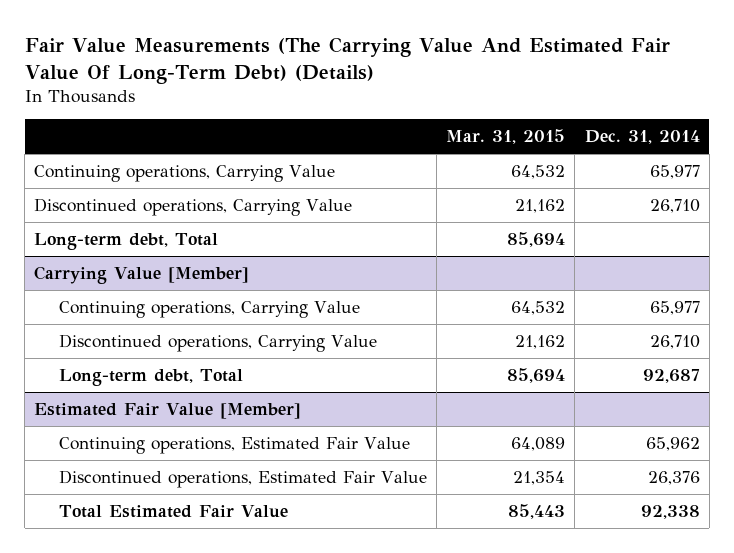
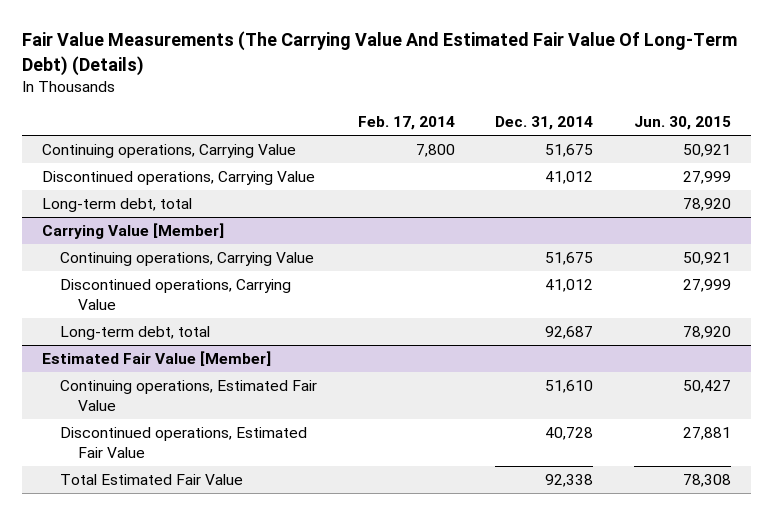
[446,129,566,145] Mar. 31, 2015 -> none
none -> [357,115,455,130] Feb. 17, 2014
none -> [633,115,731,130] Jun. 30, 2015
[649,165,700,180] 65,977 -> [545,144,594,158] 51,675
[649,199,700,214] 26,710 -> [545,171,594,185] 41,012
[34,233,219,251] Long-term debt, Total -> [42,198,193,213] Long-term debt, total
[649,301,700,316] 65,977 -> [545,252,594,266] 51,675
[649,335,700,350] 26,710 -> [545,279,594,293] 41,012
[59,369,244,387] Long-term debt, Total -> [60,326,211,341] Long-term debt, total
[645,437,700,452] 65,962 -> [545,380,594,394] 51,610
[647,471,700,486] 26,376 -> [545,427,594,441] 40,728

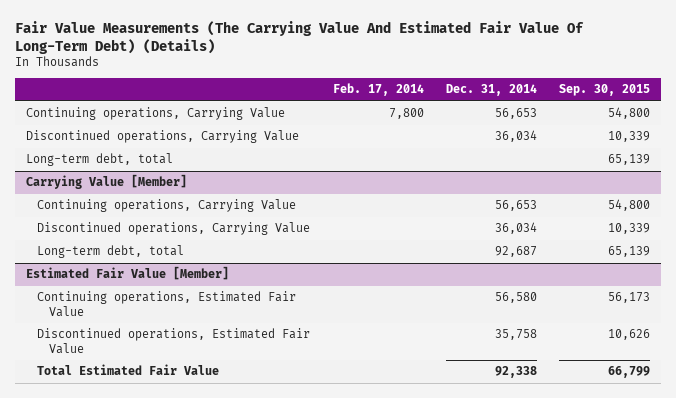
[633,115,731,130] Jun. 30, 2015 -> none
none -> [558,84,650,97] Sep. 30, 2015
[545,144,594,158] 51,675 -> [494,108,537,120] 56,653
[545,171,594,185] 41,012 -> [494,130,537,143] 36,034
[545,252,594,266] 51,675 -> [494,200,537,212] 56,653
[545,279,594,293] 41,012 -> [494,222,537,235] 36,034
[545,380,594,394] 51,610 -> [494,292,537,304] 56,580
[545,427,594,441] 40,728 -> [494,329,537,341] 35,758

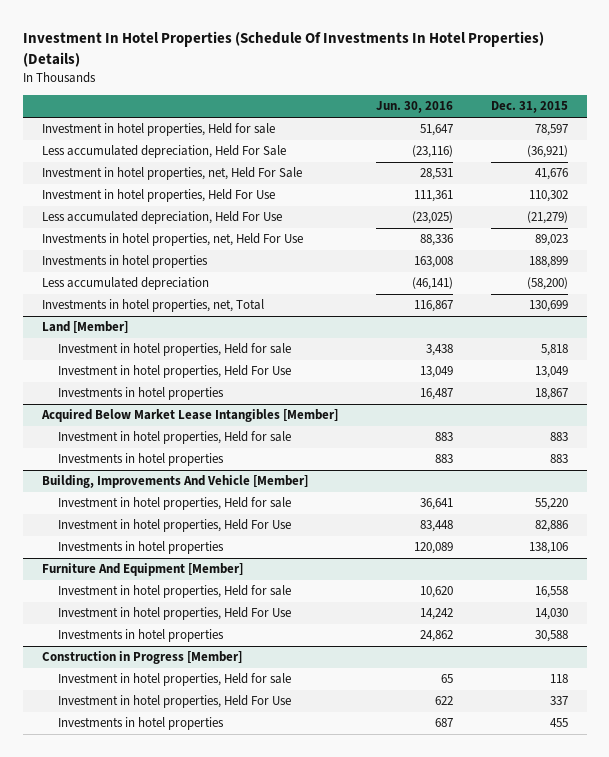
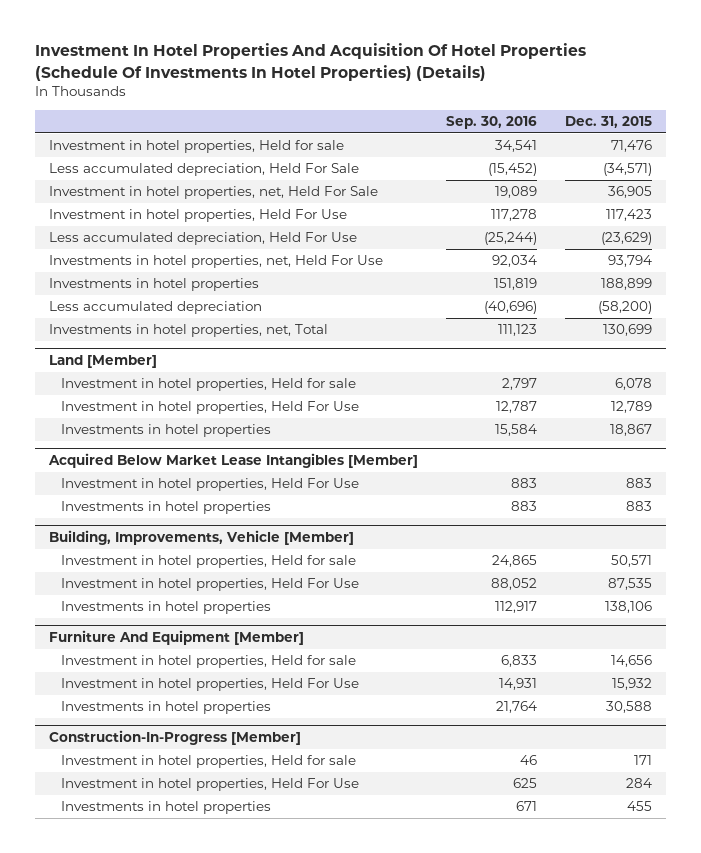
[22,31,544,67] Investment In Hotel Properties (Schedule Of Investments In Hotel Properties) (Details) -> [35,43,587,81] Investment In Hotel Properties And Acquisition Of Hotel Properties (Schedule Of Investments In Hotel Properties) (Details)
[375,101,453,114] Jun. 30, 2016 -> none
none -> [446,115,538,129] Sep. 30, 2016
[534,124,568,137] 78,597 -> [611,140,653,153] 71,476
[526,145,568,159] (36,921) -> [603,163,653,177] (34,571)
[534,168,568,181] 41,676 -> [608,186,653,199] 36,905
[528,190,568,203] 110,302 -> [606,209,653,222] 117,423
[526,211,568,225] (21,279) -> [601,232,653,246] (23,629)
[534,234,568,247] 89,023 -> [608,255,653,268] 93,794
[540,344,568,357] 5,818 -> [615,378,653,391] 6,078
[534,366,568,379] 13,049 -> [611,401,653,414] 12,789
[58,431,292,445] Investment in hotel properties, Held for sale -> [60,478,359,492] Investment in hotel properties, Held For Use
[41,475,308,489] Building, Improvements And Vehicle [Member] -> [49,530,355,546] Building, Improvements, Vehicle [Member]
[534,498,568,511] 55,220 -> [611,555,653,568] 50,571
[534,520,568,533] 82,886 -> [608,578,653,591] 87,535
[534,586,568,599] 16,558 -> [611,655,653,668] 14,656
[534,608,568,621] 14,030 -> [612,678,653,691] 15,932
[41,651,242,665] Construction in Progress [Member] -> [49,730,302,746] Construction-In-Progress [Member]
[549,674,568,684] 118 -> [634,755,653,766] 171
[549,696,568,706] 337 -> [626,778,653,789] 284

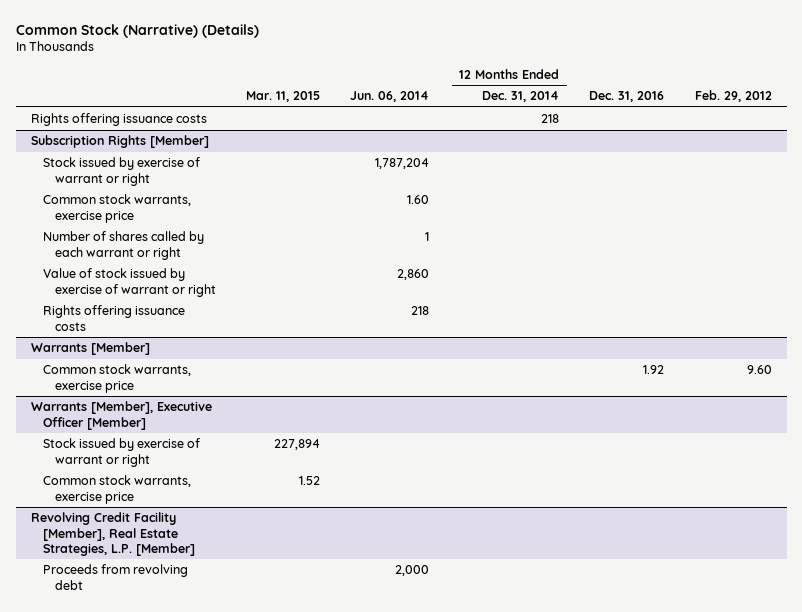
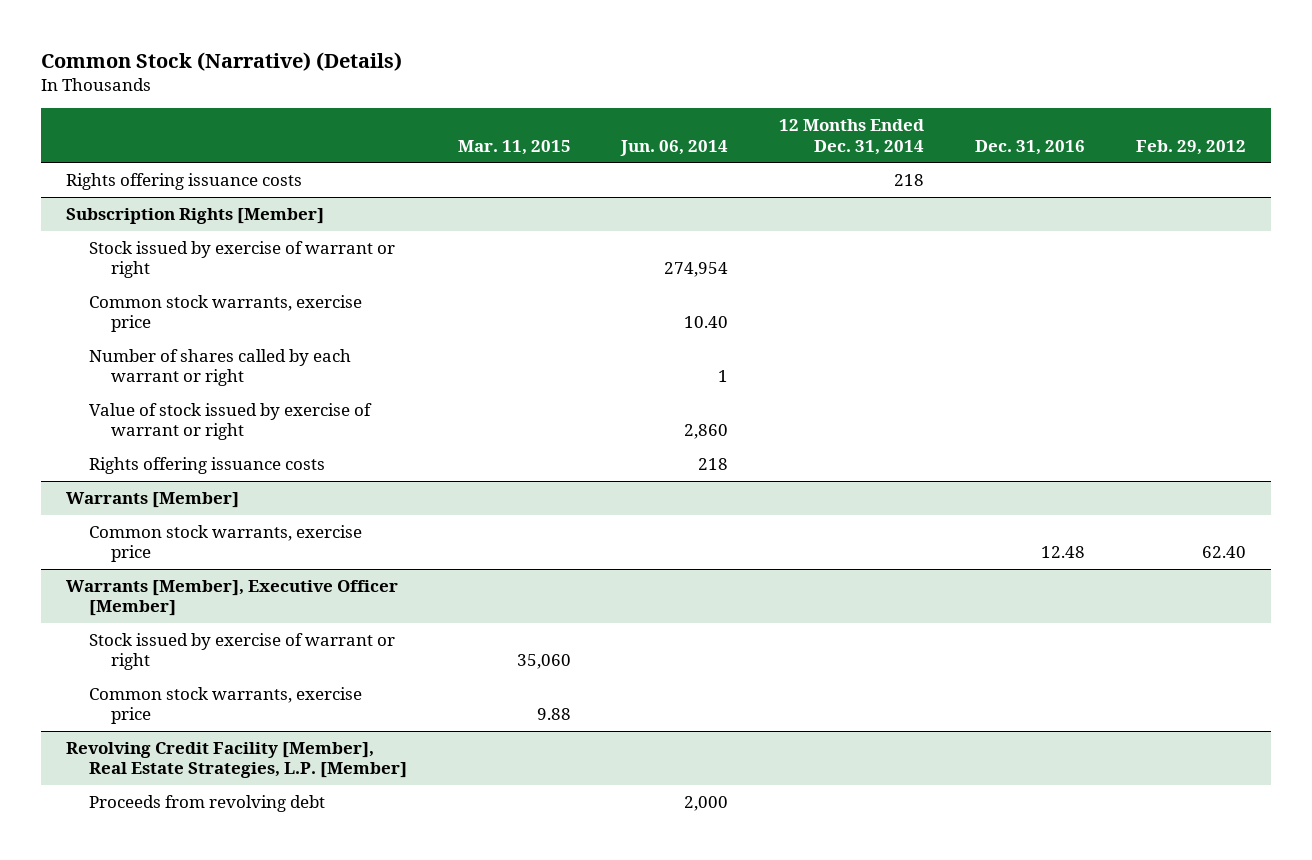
[375,158,430,170] 1,787,204 -> [664,262,729,278] 274,954
[407,195,430,205] 1.60 -> [684,316,729,329] 10.40
[643,365,665,375] 1.92 -> [1040,546,1085,559] 12.48
[746,365,772,375] 9.60 -> [1201,546,1246,559] 62.40
[273,439,320,451] 227,894 -> [516,654,571,670] 35,060
[298,476,320,486] 1.52 -> [536,708,571,721] 9.88

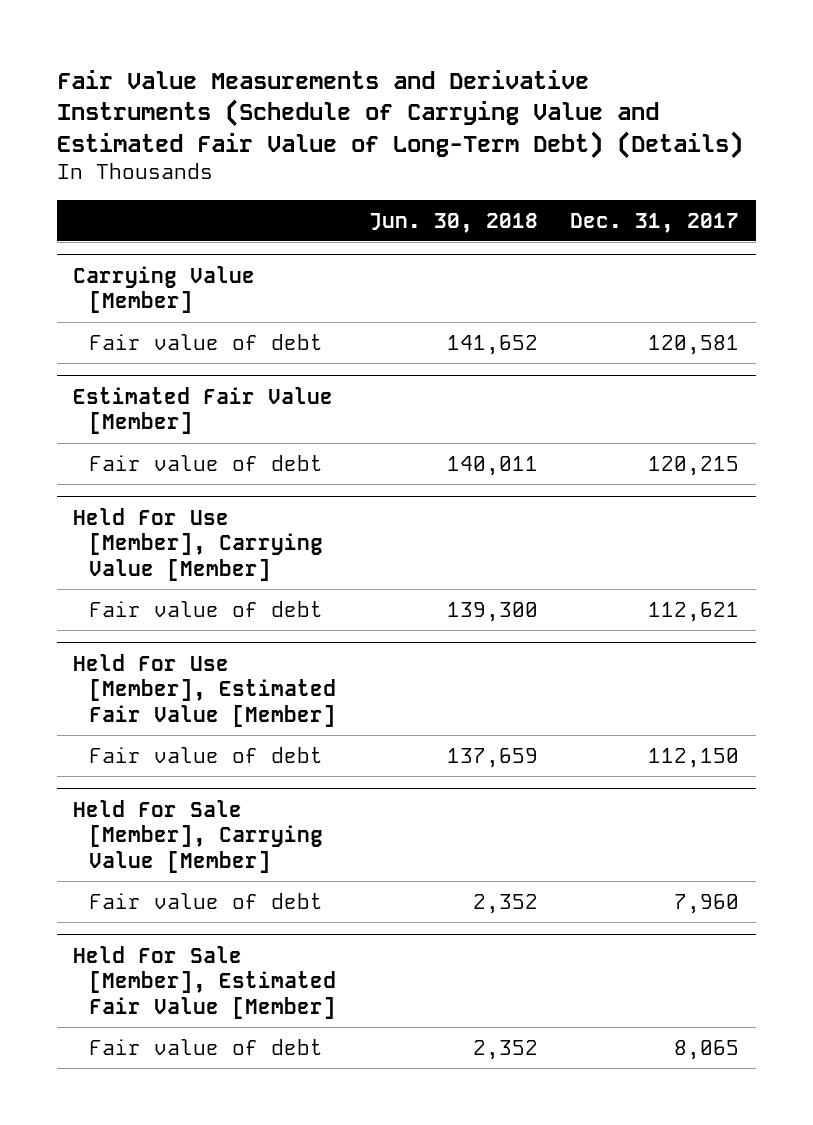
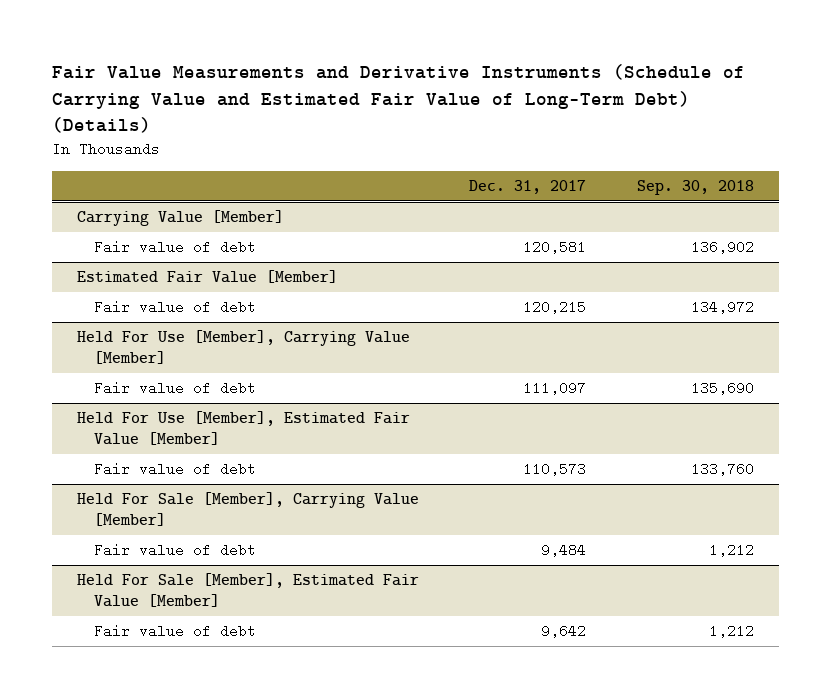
[368,212,538,233] Jun. 30, 2018 -> none
none -> [636,179,754,195] Sep. 30, 2018
[648,601,740,622] 112,621 -> [523,381,587,396] 111,097
[648,747,740,768] 112,150 -> [523,462,587,477] 110,573
[674,893,740,914] 7,960 -> [541,543,587,558] 9,484
[674,1039,740,1060] 8,065 -> [541,624,587,639] 9,642

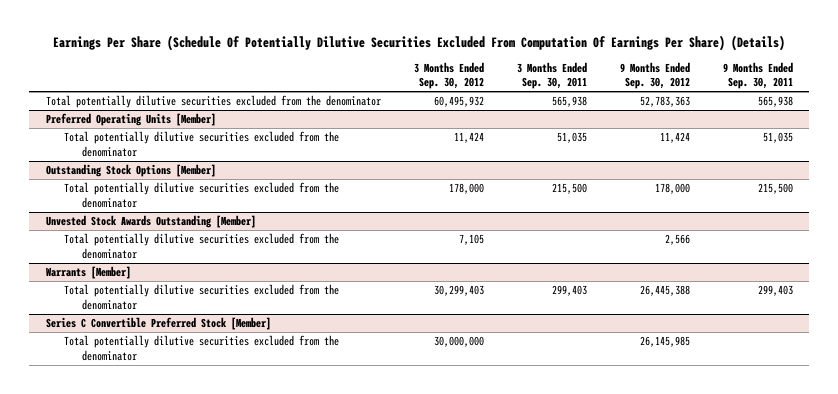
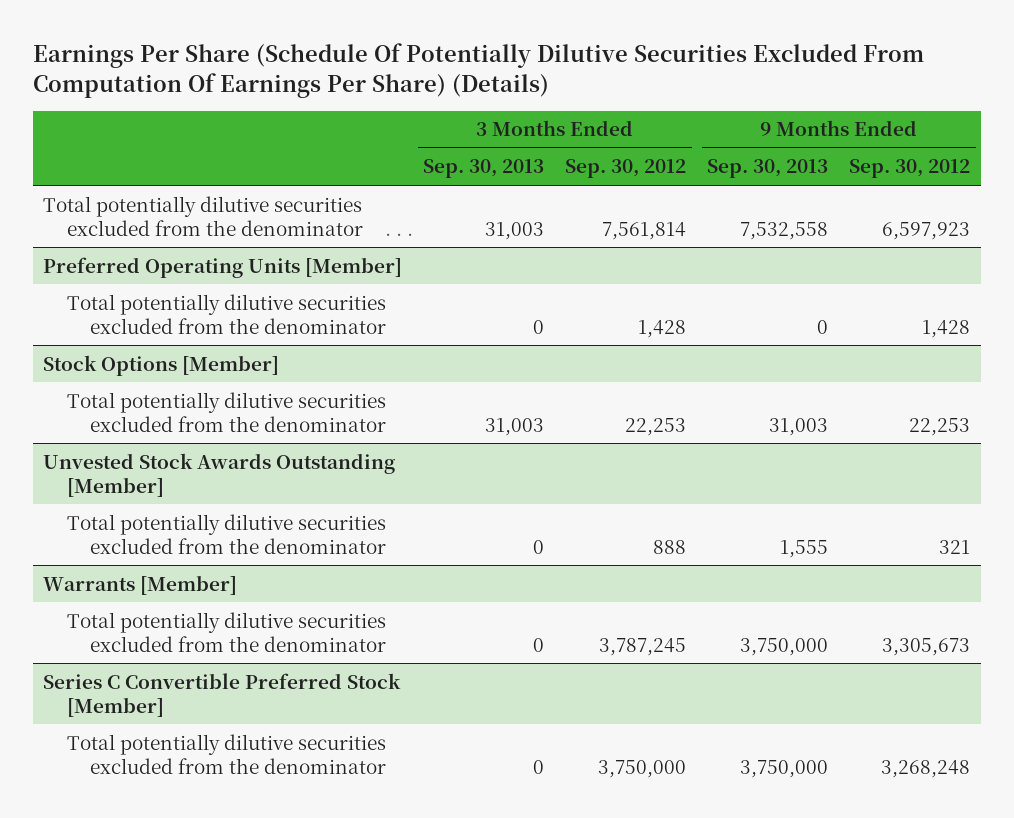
[516,61,587,90] 3 Months Ended Sep. 30, 2011 -> none
[722,61,793,90] 9 Months Ended Sep. 30, 2011 -> none
none -> [423,159,545,179] Sep. 30, 2013
none -> [707,159,829,179] Sep. 30, 2013
[433,96,484,108] 60,495,932 -> [602,221,687,240] 7,561,814
[639,96,690,108] 52,783,363 -> [882,221,971,240] 6,597,923
[453,132,484,144] 11,424 -> [638,319,687,338] 1,428
[659,132,690,144] 11,424 -> [922,319,971,338] 1,428
[45,164,216,178] Outstanding Stock Options [Member] -> [43,354,280,376] Stock Options [Member]
[448,183,484,195] 178,000 -> [625,417,687,436] 22,253
[654,183,690,195] 178,000 -> [909,417,971,436] 22,253
[458,234,484,246] 7,105 -> [653,539,687,554] 888
[664,234,690,246] 2,566 -> [939,539,971,554] 321
[433,285,484,297] 30,299,403 -> [599,637,687,656] 3,787,245
[639,285,690,297] 26,445,388 -> [882,637,971,656] 3,305,673
[433,336,484,348] 30,000,000 -> [598,759,687,778] 3,750,000
[639,336,690,348] 26,145,985 -> [881,759,971,778] 3,268,248

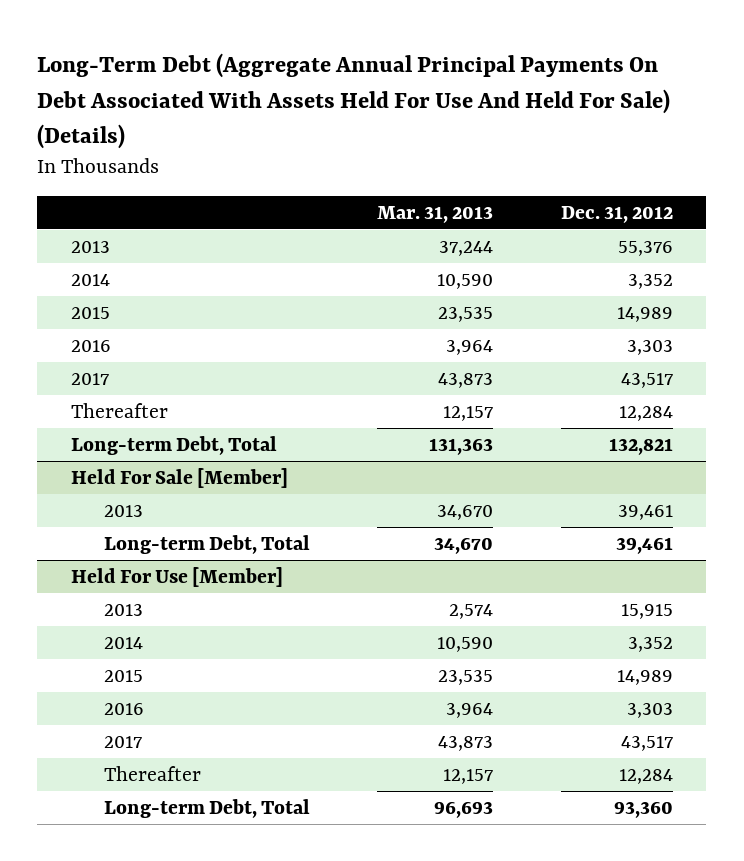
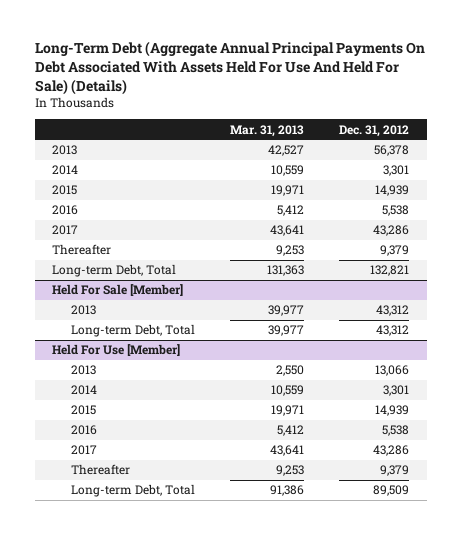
[439,240,494,256] 37,244 -> [268,145,305,157] 42,527
[617,240,673,256] 55,376 -> [374,145,410,157] 56,378
[437,273,494,289] 10,590 -> [271,165,305,177] 10,559
[627,273,673,289] 3,352 -> [383,165,410,177] 3,301
[438,306,494,322] 23,535 -> [271,185,305,197] 19,971
[616,306,673,322] 14,989 -> [375,185,410,197] 14,939
[446,339,494,355] 3,964 -> [277,205,305,217] 5,412
[626,339,673,355] 3,303 -> [382,205,410,217] 5,538
[438,372,494,388] 43,873 -> [270,225,305,237] 43,641
[620,372,673,388] 43,517 -> [373,225,410,237] 43,286
[443,405,494,421] 12,157 -> [276,245,305,257] 9,253
[618,405,673,421] 12,284 -> [380,245,410,257] 9,379
[437,504,494,520] 34,670 -> [268,305,305,317] 39,977
[617,504,673,520] 39,461 -> [376,305,410,317] 43,312
[434,536,494,554] 34,670 -> [268,325,305,337] 39,977
[615,536,673,554] 39,461 -> [376,325,410,337] 43,312
[449,603,494,619] 2,574 -> [276,365,305,377] 2,550
[620,603,673,619] 15,915 -> [375,365,410,377] 13,066
[437,636,494,652] 10,590 -> [271,385,305,397] 10,559
[627,636,673,652] 3,352 -> [383,385,410,397] 3,301
[438,669,494,685] 23,535 -> [271,405,305,417] 19,971
[616,669,673,685] 14,989 -> [375,405,410,417] 14,939
[446,702,494,718] 3,964 -> [277,425,305,437] 5,412
[626,702,673,718] 3,303 -> [382,425,410,437] 5,538
[438,735,494,751] 43,873 -> [270,445,305,457] 43,641
[620,735,673,751] 43,517 -> [373,445,410,457] 43,286
[443,768,494,784] 12,157 -> [276,465,305,477] 9,253
[618,768,673,784] 12,284 -> [380,465,410,477] 9,379
[434,800,494,818] 96,693 -> [270,485,305,497] 91,386
[613,800,673,818] 93,360 -> [373,485,410,497] 89,509

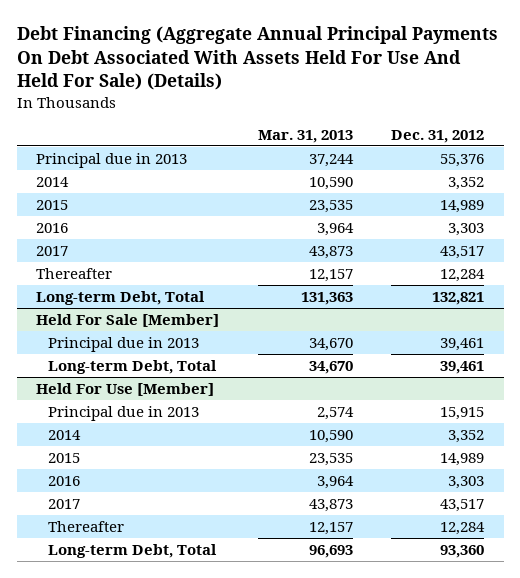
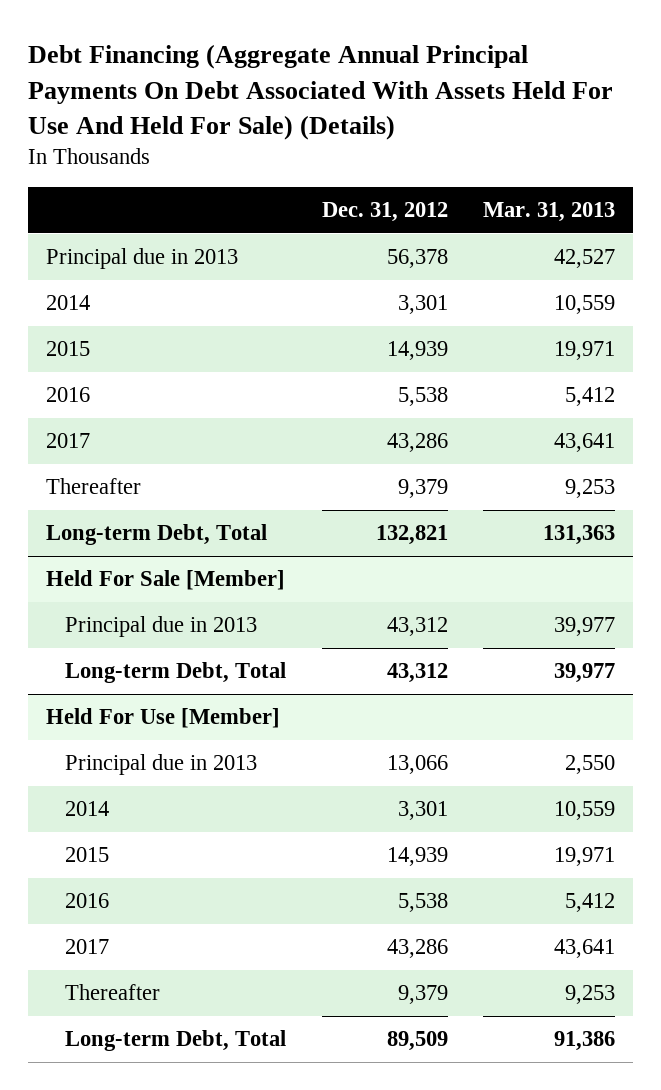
[308,153,354,167] 37,244 -> [554,249,616,269] 42,527
[440,153,485,167] 55,376 -> [386,249,448,269] 56,378
[308,176,353,190] 10,590 -> [554,295,616,315] 10,559
[448,176,485,190] 3,352 -> [397,295,448,315] 3,301
[308,199,353,213] 23,535 -> [554,341,616,361] 19,971
[440,199,485,213] 14,989 -> [386,341,448,361] 14,939
[316,222,354,236] 3,964 -> [565,387,616,407] 5,412
[448,222,485,236] 3,303 -> [397,387,448,407] 5,538
[308,245,353,259] 43,873 -> [554,433,616,453] 43,641
[440,245,485,259] 43,517 -> [386,433,448,453] 43,286
[308,268,353,282] 12,157 -> [565,479,616,499] 9,253
[440,268,486,282] 12,284 -> [397,479,448,499] 9,379
[308,337,353,351] 34,670 -> [554,617,616,637] 39,977
[440,337,485,351] 39,461 -> [386,617,448,637] 43,312
[308,360,353,374] 34,670 -> [554,663,616,684] 39,977
[440,360,485,374] 39,461 -> [386,663,448,684] 43,312
[316,406,354,420] 2,574 -> [565,755,616,775] 2,550
[440,406,485,420] 15,915 -> [386,755,448,775] 13,066
[308,429,353,443] 10,590 -> [554,801,616,821] 10,559
[448,429,485,443] 3,352 -> [397,801,448,821] 3,301
[308,452,353,466] 23,535 -> [554,847,616,867] 19,971
[440,452,485,466] 14,989 -> [386,847,448,867] 14,939
[316,475,354,489] 3,964 -> [565,893,616,913] 5,412
[448,475,485,489] 3,303 -> [397,893,448,913] 5,538
[308,498,353,512] 43,873 -> [554,939,616,959] 43,641
[440,498,485,512] 43,517 -> [386,939,448,959] 43,286
[308,521,353,535] 12,157 -> [565,985,616,1005] 9,253
[440,521,486,535] 12,284 -> [397,985,448,1005] 9,379
[308,544,353,558] 96,693 -> [554,1031,616,1052] 91,386
[440,544,485,558] 93,360 -> [386,1031,448,1052] 89,509

